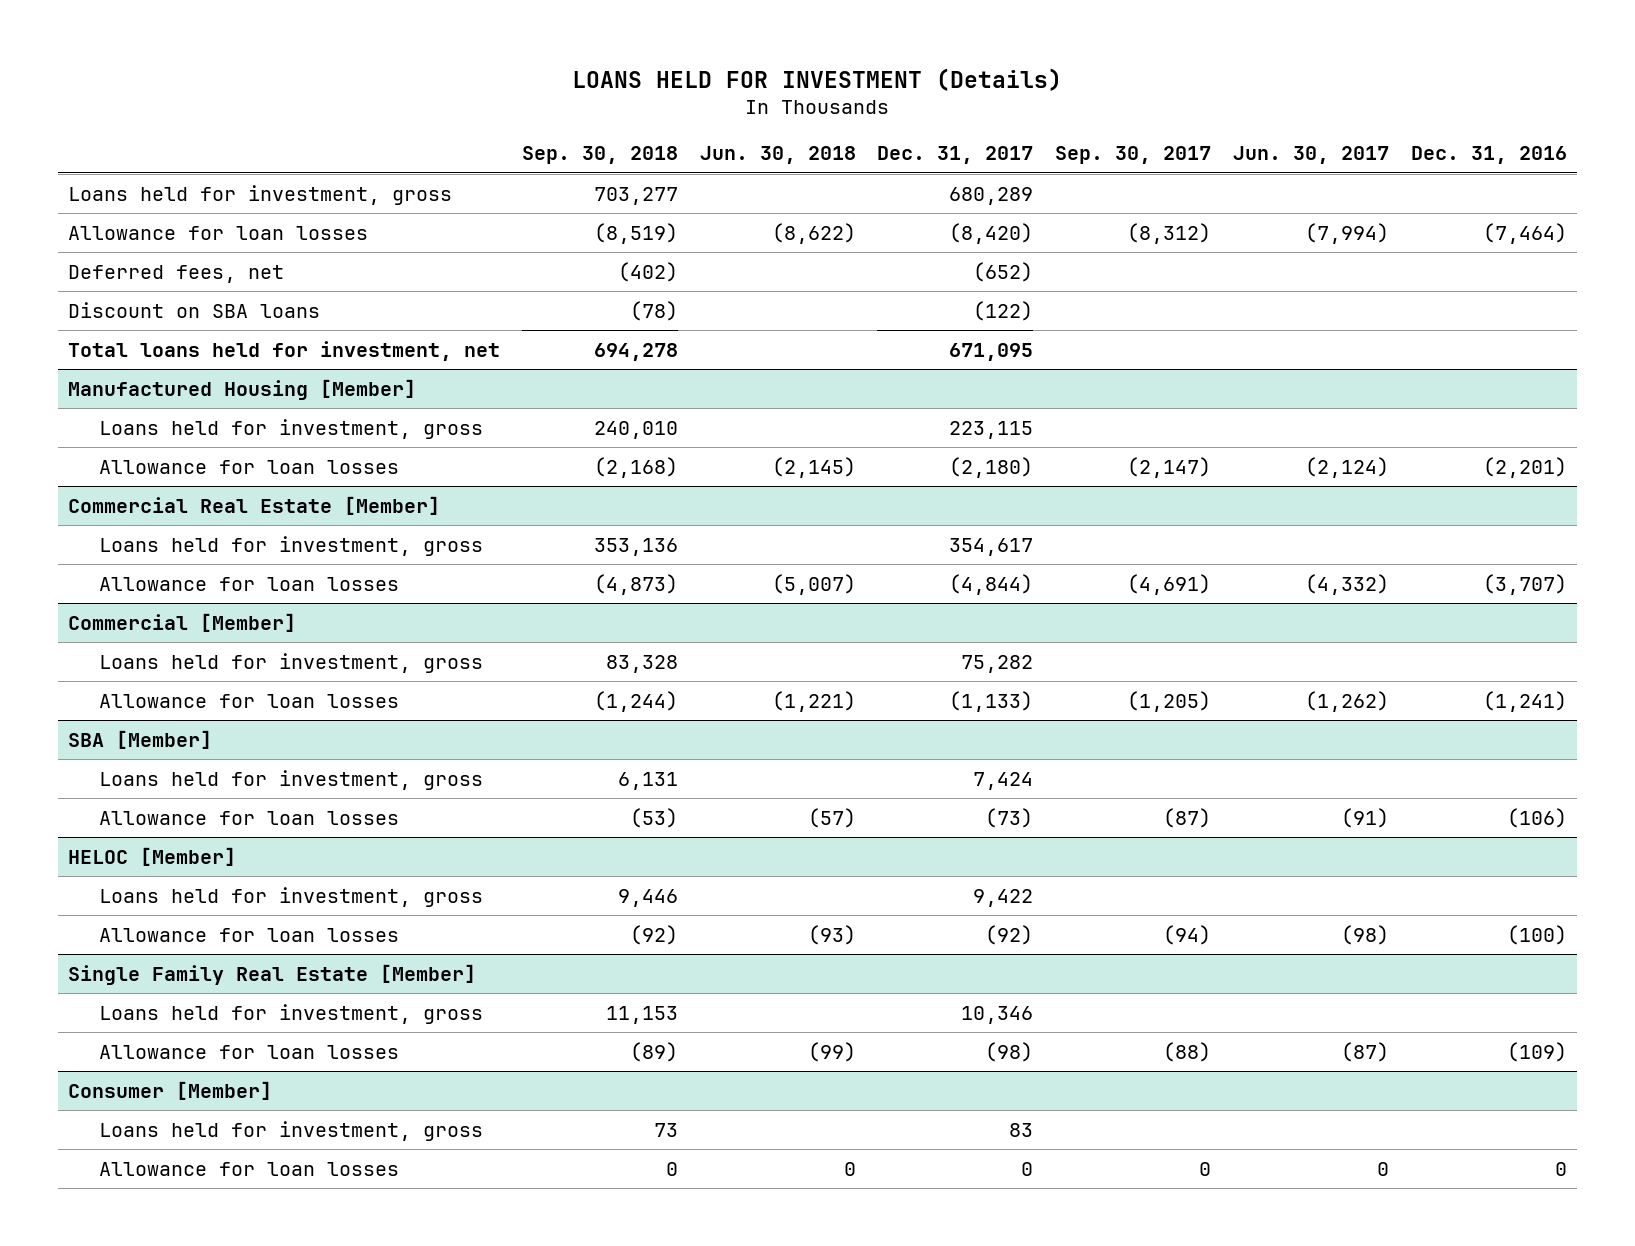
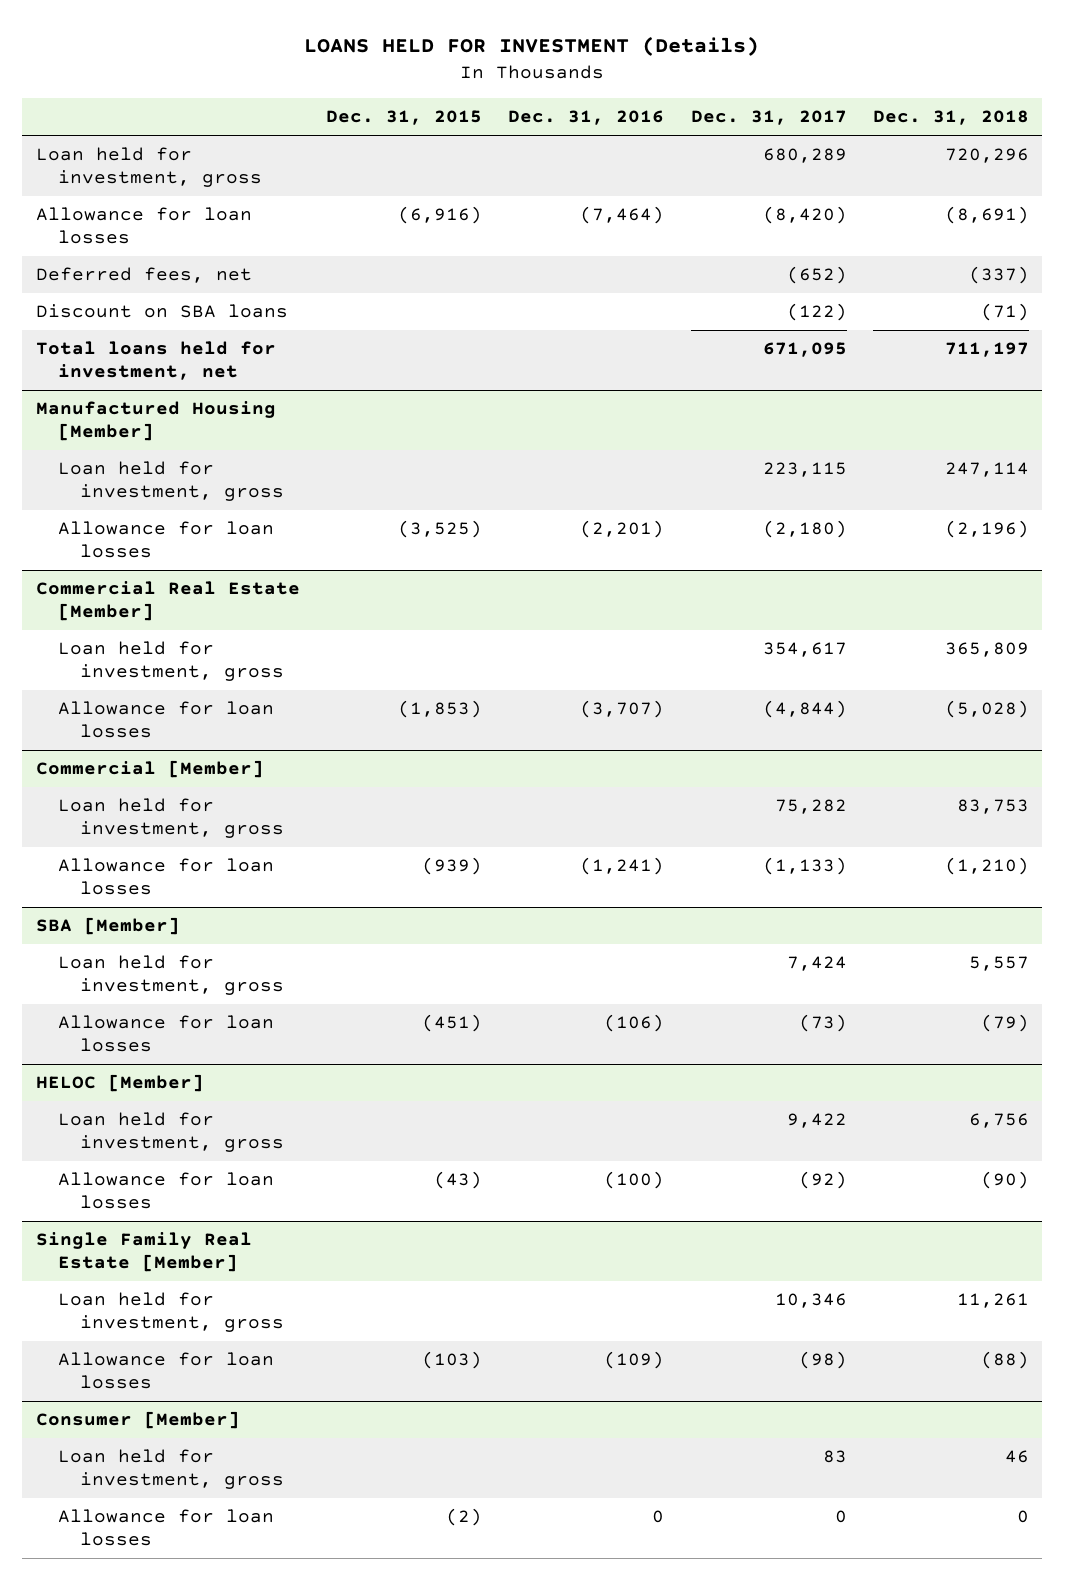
[522,146,679,165] Sep. 30, 2018 -> none
[699,146,856,165] Jun. 30, 2018 -> none
[1055,146,1212,165] Sep. 30, 2017 -> none
[1232,146,1389,165] Jun. 30, 2017 -> none
none -> [326,110,483,126] Dec. 31, 2015
none -> [873,110,1030,126] Dec. 31, 2018
[68,184,453,205] Loans held for investment, gross -> [35,147,262,187] Loan held for investment, gross
[99,418,484,439] Loans held for investment, gross -> [57,461,284,501] Loan held for investment, gross
[99,535,484,556] Loans held for investment, gross -> [57,641,284,681] Loan held for investment, gross
[99,652,484,673] Loans held for investment, gross -> [57,798,284,838] Loan held for investment, gross
[99,769,484,790] Loans held for investment, gross -> [57,955,284,995] Loan held for investment, gross
[99,886,484,907] Loans held for investment, gross -> [57,1112,284,1152] Loan held for investment, gross
[99,1003,484,1024] Loans held for investment, gross -> [57,1292,284,1332] Loan held for investment, gross
[99,1120,484,1141] Loans held for investment, gross -> [57,1449,284,1489] Loan held for investment, gross

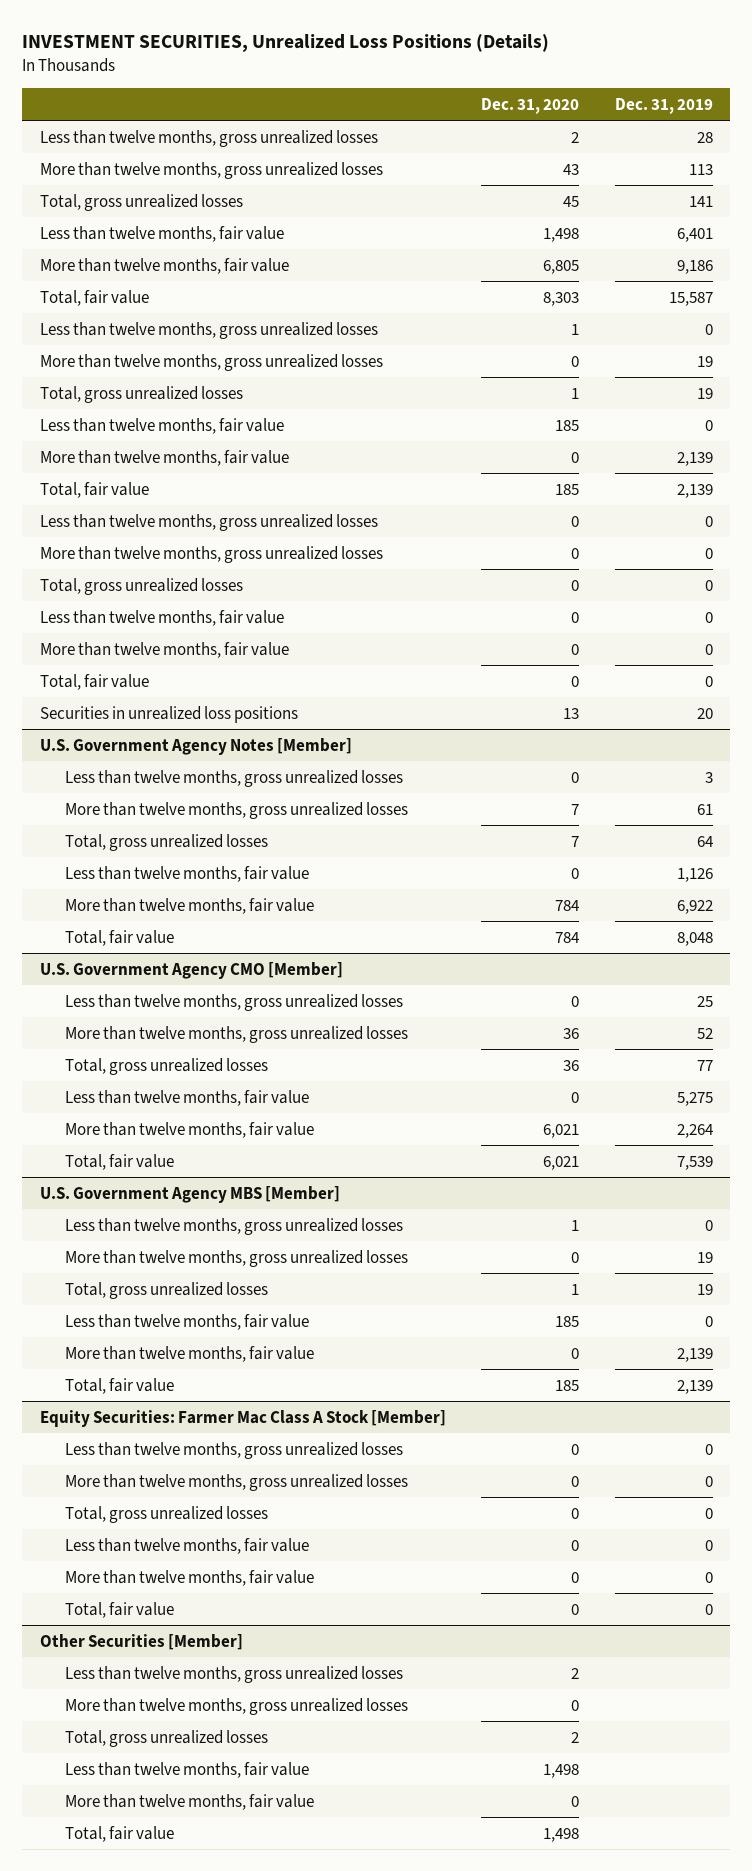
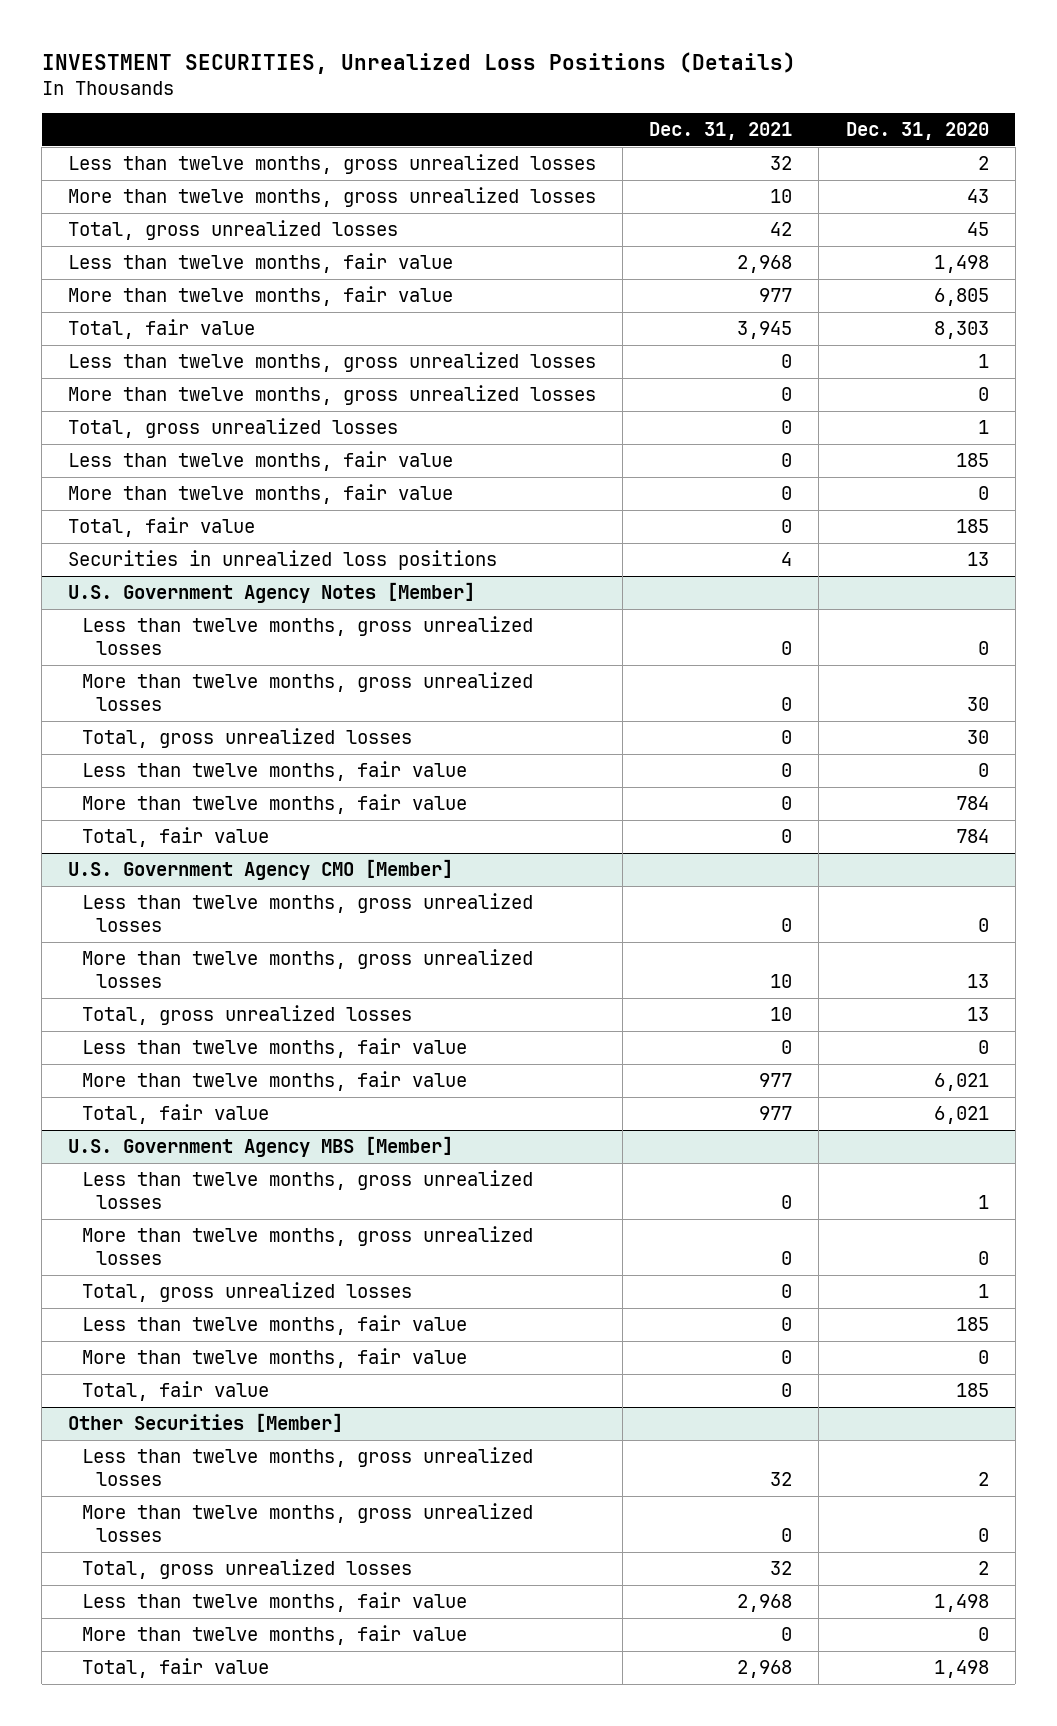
[614,97,713,114] Dec. 31, 2019 -> none
none -> [649,122,793,141] Dec. 31, 2021
[39,513,378,531] Less than twelve months, gross unrealized losses -> none
[39,545,383,563] More than twelve months, gross unrealized losses -> none
[39,577,243,595] Total, gross unrealized losses -> none
[39,609,284,626] Less than twelve months, fair value -> none
[39,641,289,658] More than twelve months, fair value -> none
[39,673,149,690] Total, fair value -> none
[571,803,580,815] 7 -> [966,697,989,712] 30
[571,835,580,847] 7 -> [966,730,989,745] 30
[563,1027,580,1039] 36 -> [966,974,989,989] 13
[563,1059,580,1071] 36 -> [966,1007,989,1022] 13
[39,1409,446,1427] Equity Securities: Farmer Mac Class A Stock [Member] -> none
[65,1441,404,1459] Less than twelve months, gross unrealized losses -> none
[65,1473,409,1491] More than twelve months, gross unrealized losses -> none
[65,1505,269,1523] Total, gross unrealized losses -> none
[65,1537,310,1554] Less than twelve months, fair value -> none
[65,1569,315,1586] More than twelve months, fair value -> none
[65,1601,175,1618] Total, fair value -> none

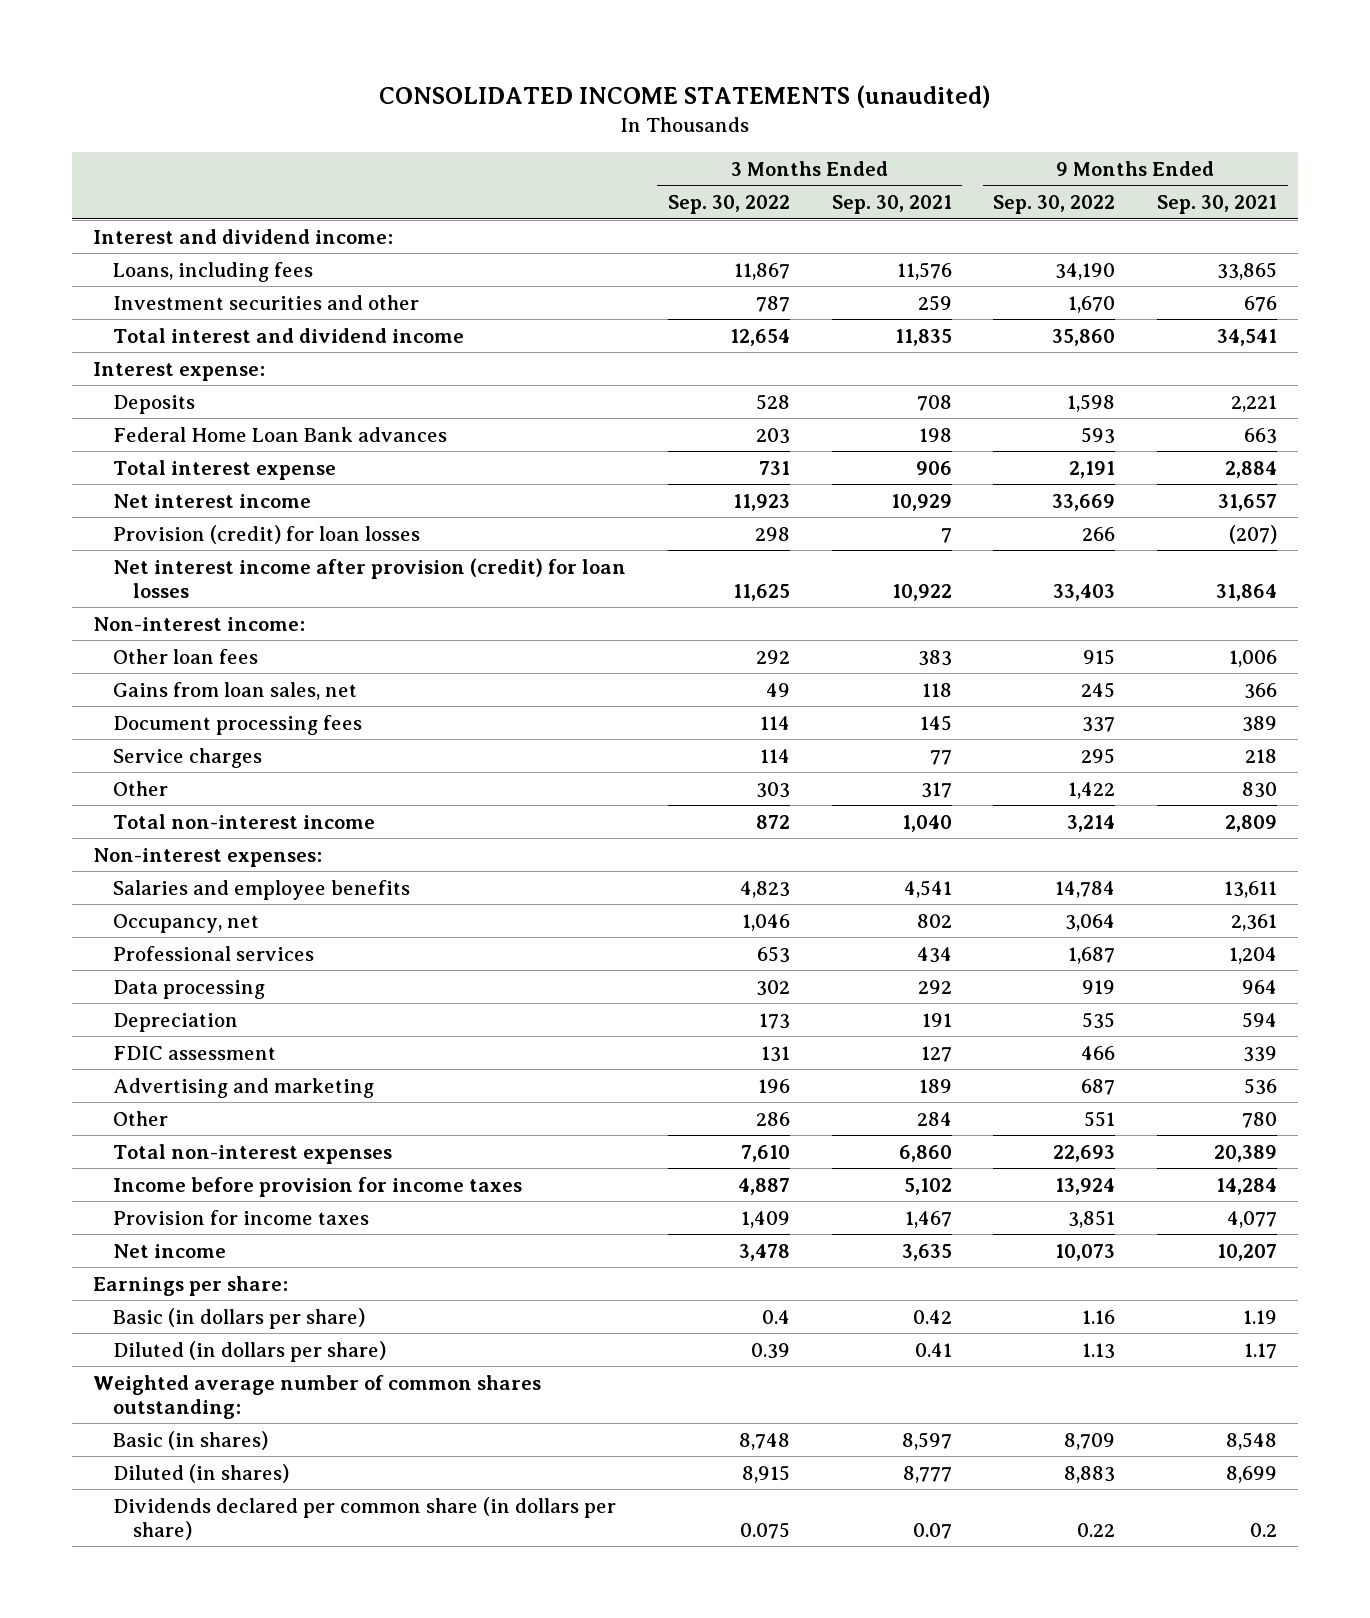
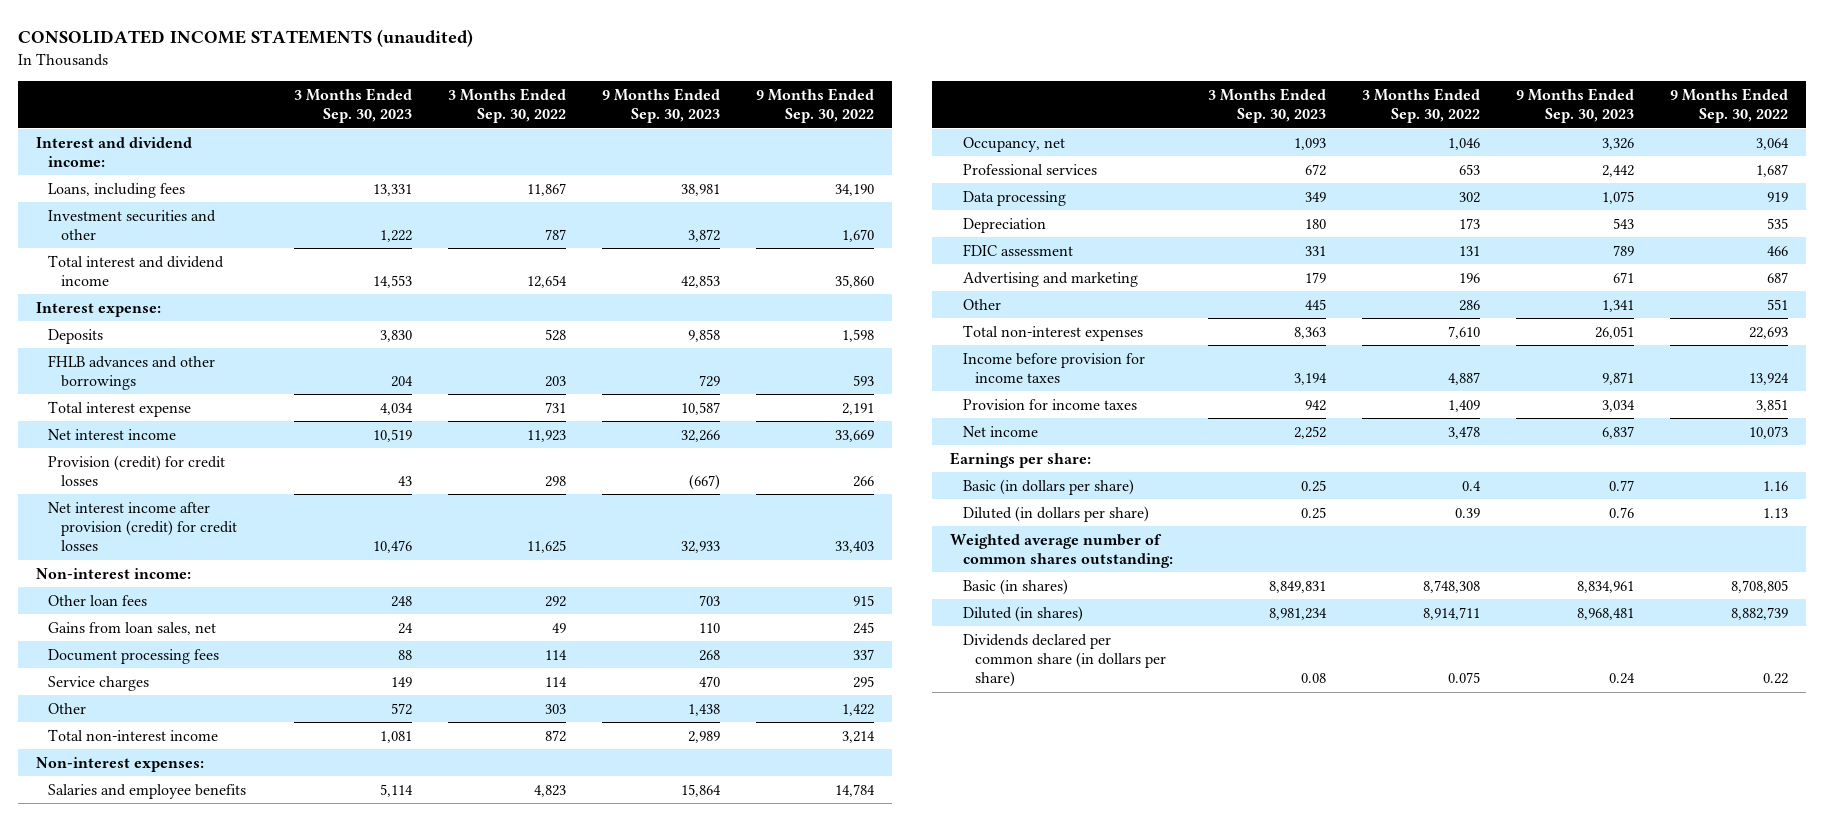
[831,195,952,215] Sep. 30, 2021 -> none
[1157,195,1278,215] Sep. 30, 2021 -> none
none -> [294,88,413,124] 3 Months Ended Sep. 30, 2023
none -> [601,88,720,124] 9 Months Ended Sep. 30, 2023
[112,426,447,442] Federal Home Loan Bank advances -> [48,354,216,391] FHLB advances and other borrowings
[112,524,420,544] Provision (credit) for loan losses -> [48,454,226,487] Provision (credit) for credit losses
[112,557,626,598] Net interest income after provision (credit) for loan losses -> [48,501,237,552] Net interest income after provision (credit) for credit losses
[738,1432,790,1450] 8,748 -> [1423,579,1481,593] 8,748,308
[1064,1432,1116,1450] 8,709 -> [1730,579,1788,593] 8,708,805
[741,1464,790,1483] 8,915 -> [1423,606,1481,620] 8,914,711
[1064,1465,1116,1483] 8,883 -> [1730,606,1788,620] 8,882,739

